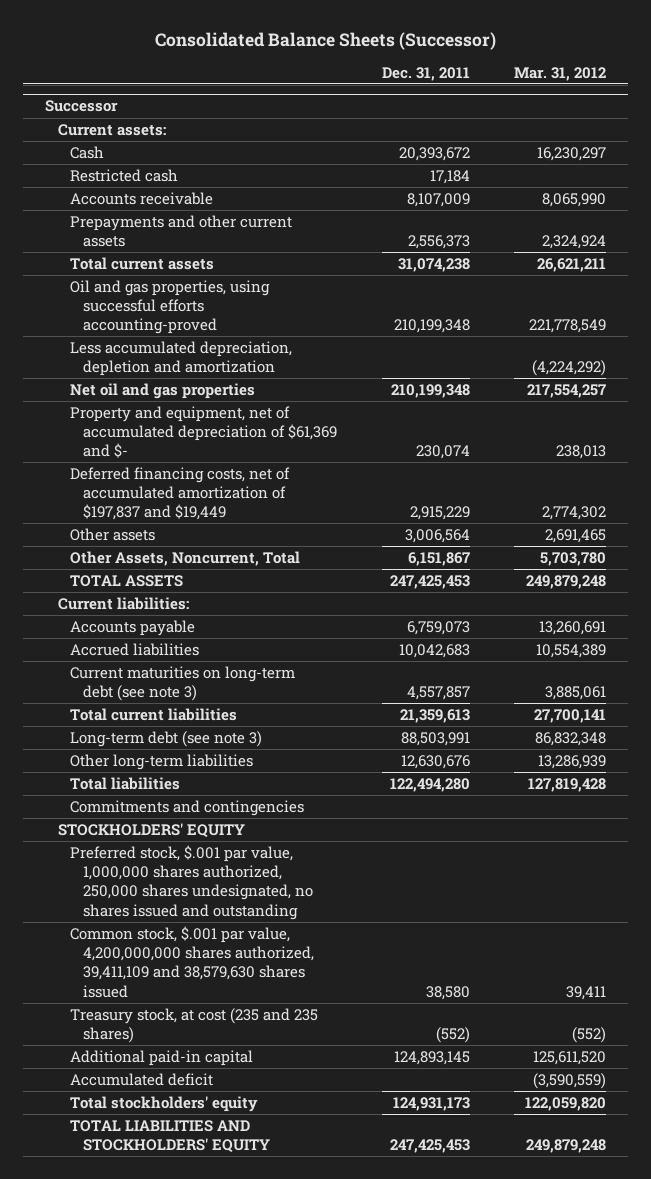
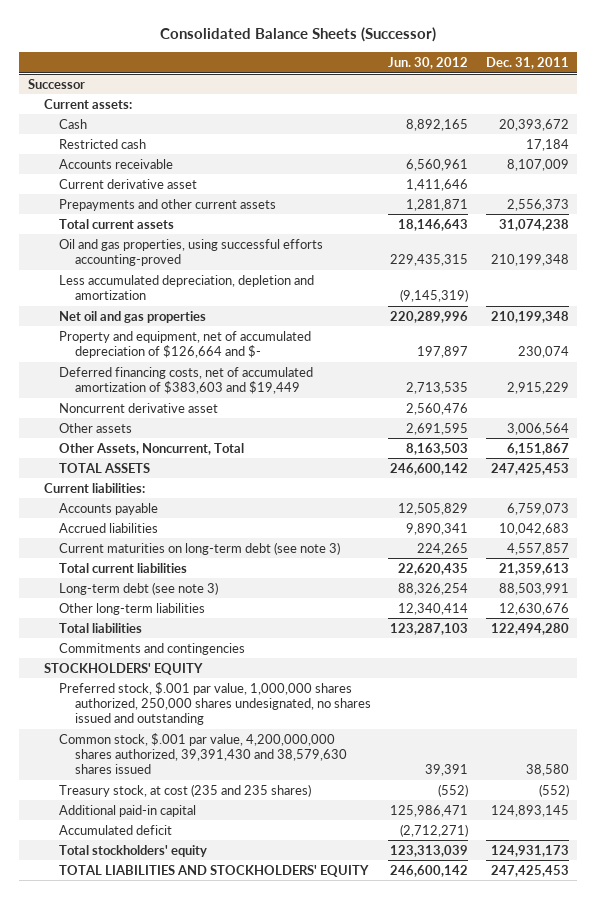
[514,66,607,81] Mar. 31, 2012 -> none
none -> [388,57,469,70] Jun. 30, 2012
none -> [59,178,198,189] Current derivative asset
[70,405,338,459] Property and equipment, net of accumulated depreciation of $61,369 and $- -> [59,330,312,359] Property and equipment, net of accumulated depreciation of $126,664 and $-
[70,466,291,521] Deferred financing costs, net of accumulated amortization of $197,837 and $19,449 -> [59,366,314,395] Deferred financing costs, net of accumulated amortization of $383,603 and $19,449
none -> [59,402,219,413] Noncurrent derivative asset
[70,925,315,998] Common stock, $.001 par value, 4,200,000,000 shares authorized, 39,411,109 and 38,579,630 shares issued -> [59,732,347,775] Common stock, $.001 par value, 4,200,000,000 shares authorized, 39,391,430 and 38,579,630 shares issued

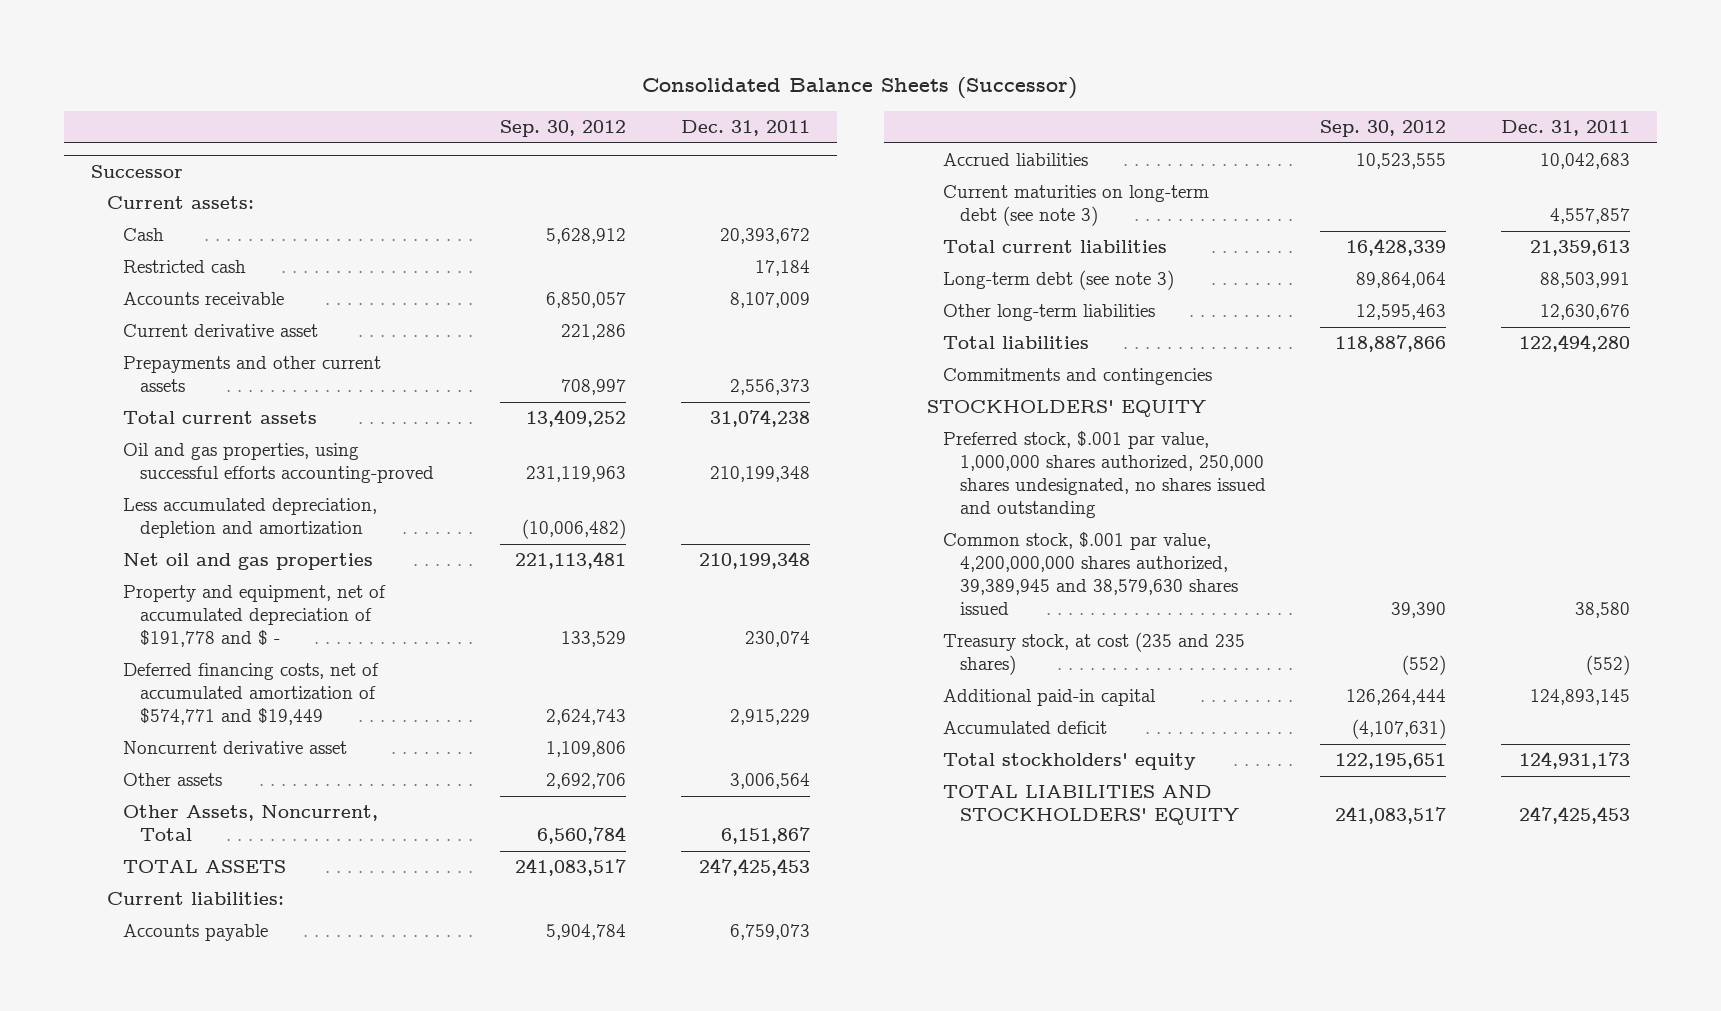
[388,57,469,70] Jun. 30, 2012 -> none
none -> [500,120,627,138] Sep. 30, 2012
[59,330,312,359] Property and equipment, net of accumulated depreciation of $126,664 and $- -> [123,585,387,648] Property and equipment, net of accumulated depreciation of $191,778 and $ -
[59,366,314,395] Deferred financing costs, net of accumulated amortization of $383,603 and $19,449 -> [123,663,380,726] Deferred financing costs, net of accumulated amortization of $574,771 and $19,449
[59,732,347,775] Common stock, $.001 par value, 4,200,000,000 shares authorized, 39,391,430 and 38,579,630 shares issued -> [943,532,1238,616] Common stock, $.001 par value, 4,200,000,000 shares authorized, 39,389,945 and 38,579,630 shares issued

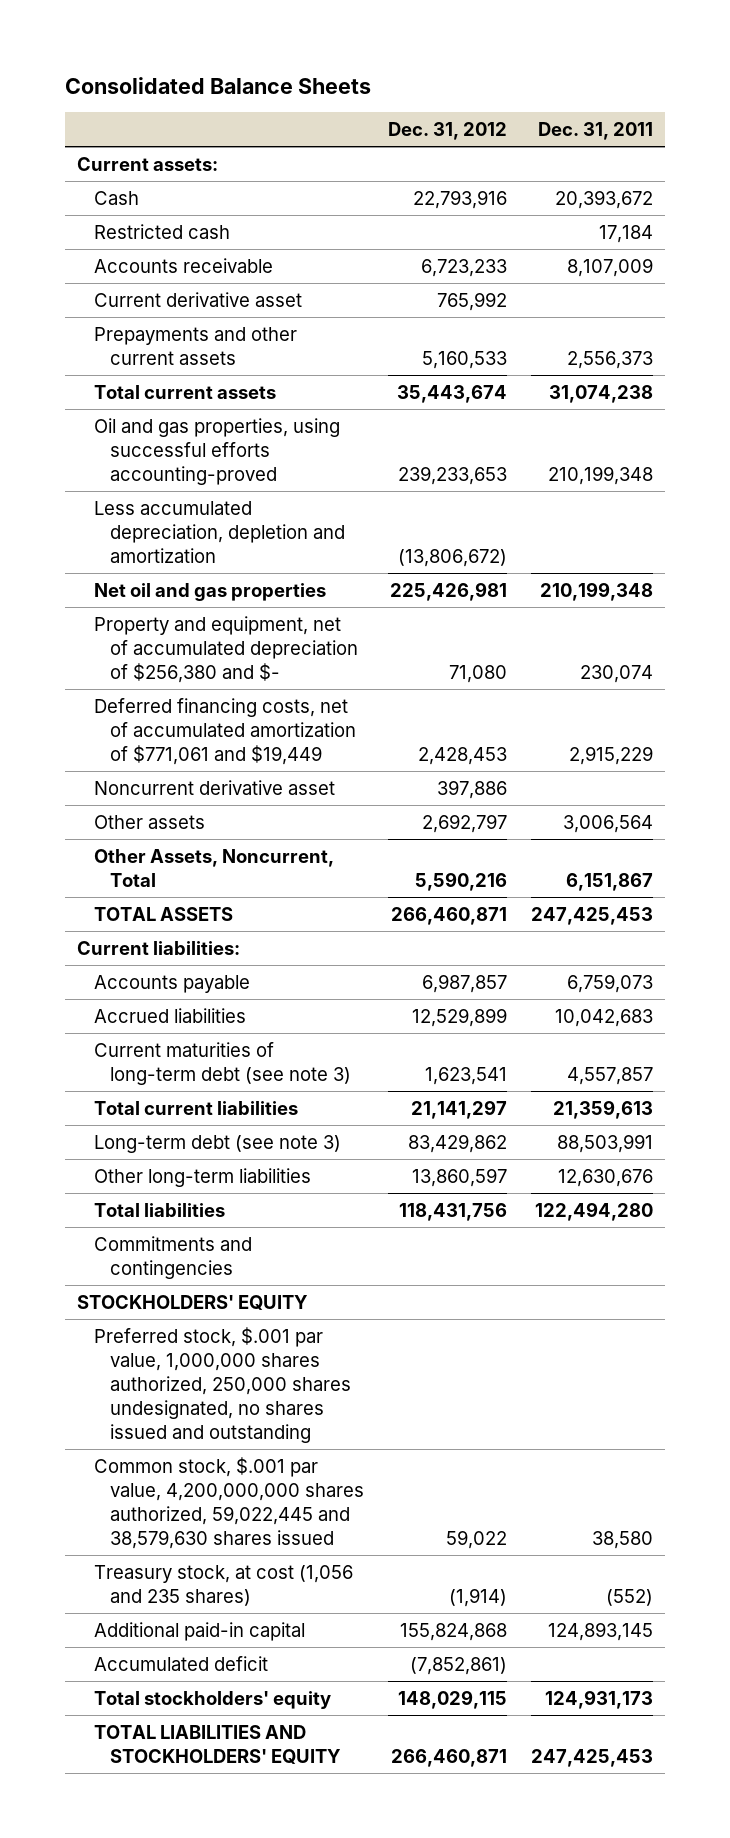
[642,77,1078,100] Consolidated Balance Sheets (Successor) -> [64,76,371,94] Consolidated Balance Sheets
[500,120,627,138] Sep. 30, 2012 -> none
none -> [388,122,508,141] Dec. 31, 2012
[91,164,184,178] Successor -> none
[123,585,387,648] Property and equipment, net of accumulated depreciation of $191,778 and $ - -> [93,615,359,683] Property and equipment, net of accumulated depreciation of $256,380 and $-
[123,663,380,726] Deferred financing costs, net of accumulated amortization of $574,771 and $19,449 -> [93,697,357,765] Deferred financing costs, net of accumulated amortization of $771,061 and $19,449
[943,185,1210,227] Current maturities on long-term debt (see note 3) -> [93,1041,352,1085] Current maturities of long-term debt (see note 3)
[943,532,1238,616] Common stock, $.001 par value, 4,200,000,000 shares authorized, 39,389,945 and 38,579,630 shares issued -> [93,1456,365,1550] Common stock, $.001 par value, 4,200,000,000 shares authorized, 59,022,445 and 38,579,630 shares issued
[943,632,1246,676] Treasury stock, at cost (235 and 235 shares) -> [93,1564,353,1606] Treasury stock, at cost (1,056 and 235 shares)

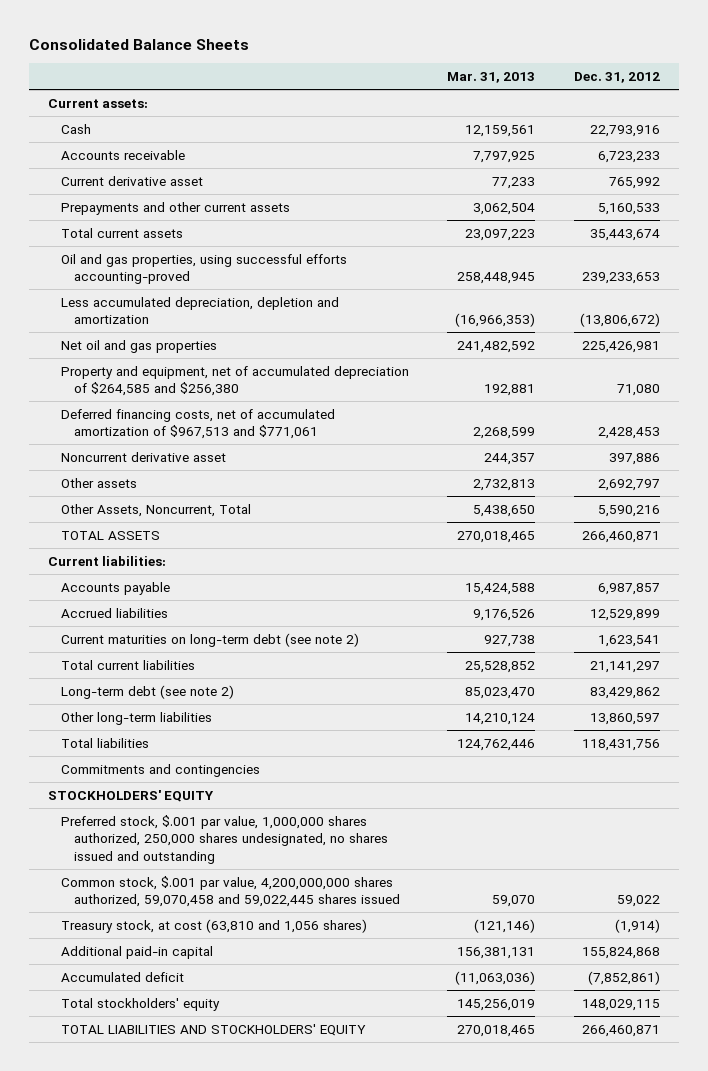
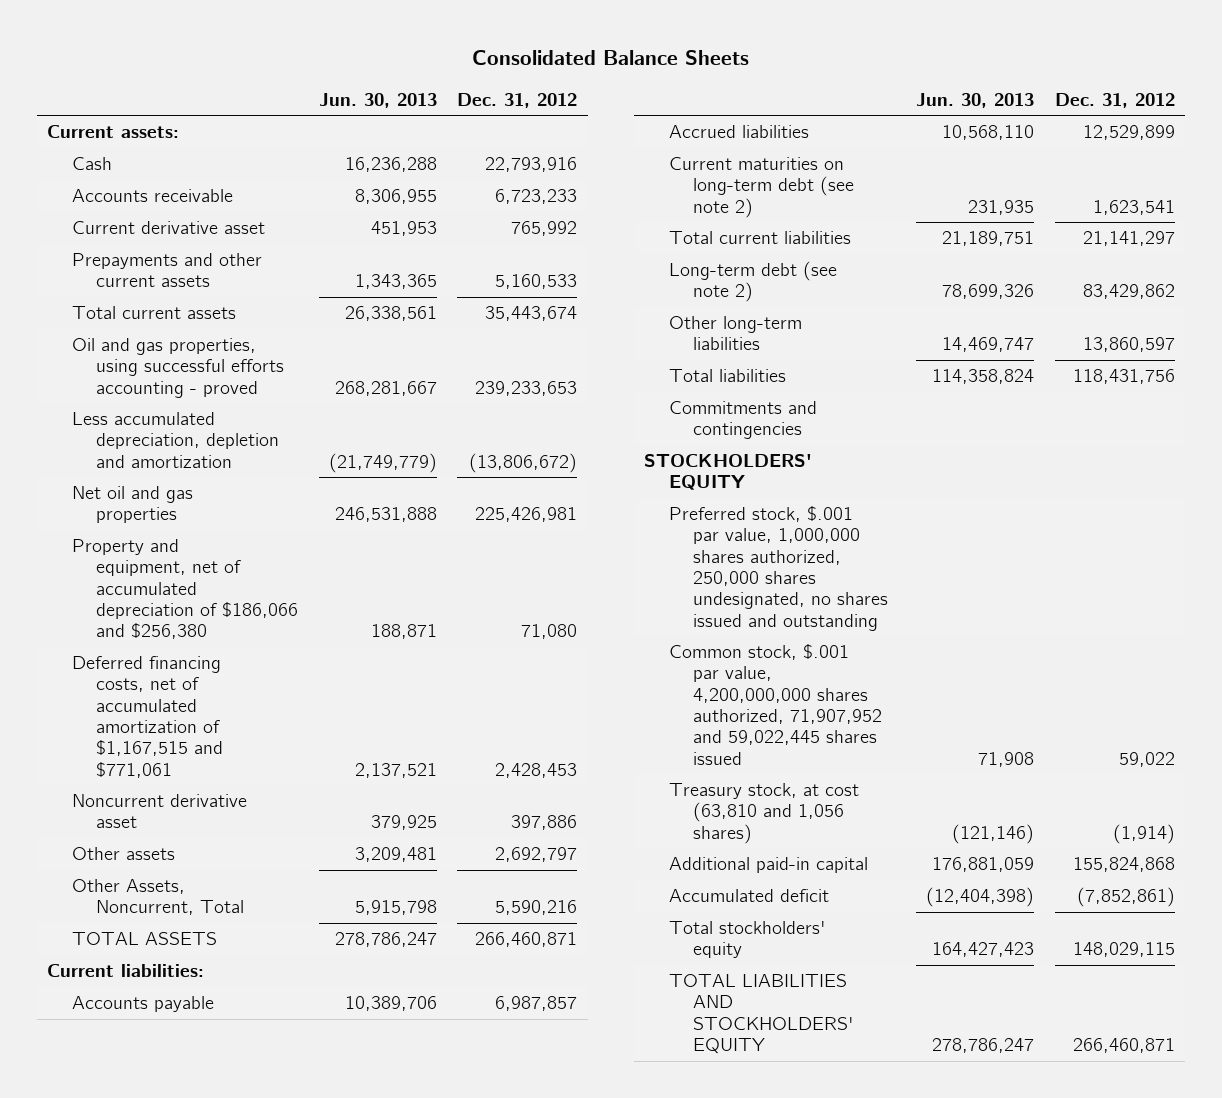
[447,72,536,84] Mar. 31, 2013 -> none
none -> [318,92,437,108] Jun. 30, 2013
[60,253,347,285] Oil and gas properties, using successful efforts accounting-proved -> [71,338,285,398] Oil and gas properties, using successful efforts accounting - proved
[60,365,409,397] Property and equipment, net of accumulated depreciation of $264,585 and $256,380 -> [71,539,299,640] Property and equipment, net of accumulated depreciation of $186,066 and $256,380
[60,408,335,440] Deferred financing costs, net of accumulated amortization of $967,513 and $771,061 -> [71,656,224,778] Deferred financing costs, net of accumulated amortization of $1,167,515 and $771,061
[60,875,401,908] Common stock, $.001 par value, 4,200,000,000 shares authorized, 59,070,458 and 59,022,445 shares issued -> [668,644,883,765] Common stock, $.001 par value, 4,200,000,000 shares authorized, 71,907,952 and 59,022,445 shares issued

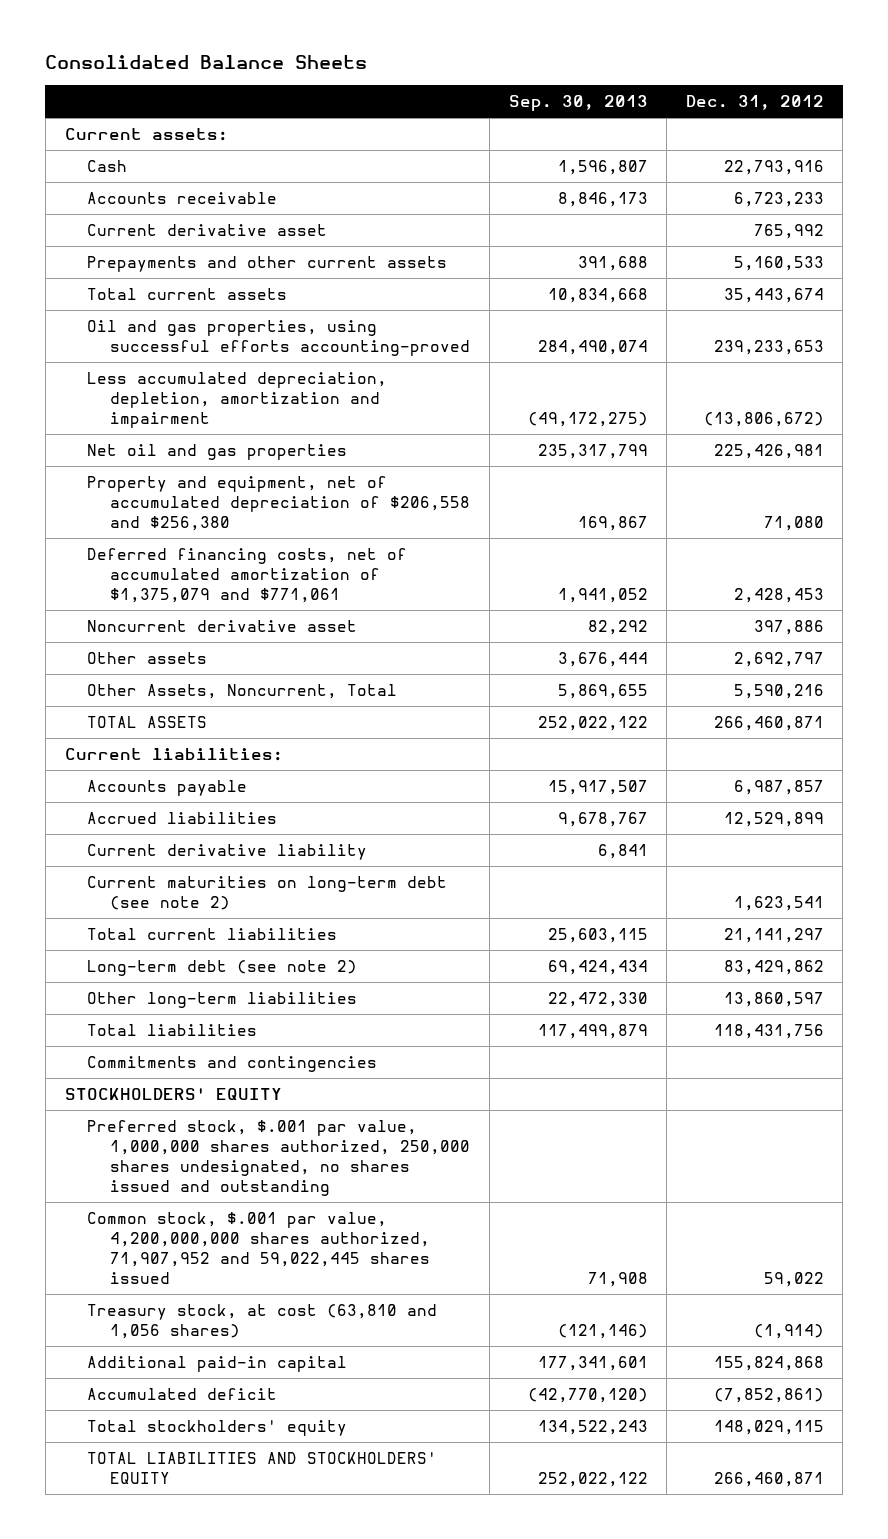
[318,92,437,108] Jun. 30, 2013 -> none
none -> [508,95,648,112] Sep. 30, 2013
[71,338,285,398] Oil and gas properties, using successful efforts accounting - proved -> [87,320,471,356] Oil and gas properties, using successful efforts accounting-proved
[71,412,280,468] Less accumulated depreciation, depletion and amortization -> [87,372,388,428] Less accumulated depreciation, depletion, amortization and impairment
[71,539,299,640] Property and equipment, net of accumulated depreciation of $186,066 and $256,380 -> [87,476,471,531] Property and equipment, net of accumulated depreciation of $206,558 and $256,380
[71,656,224,778] Deferred financing costs, net of accumulated amortization of $1,167,515 and $771,061 -> [87,548,408,603] Deferred financing costs, net of accumulated amortization of $1,375,079 and $771,061
none -> [87,844,368,861] Current derivative liability

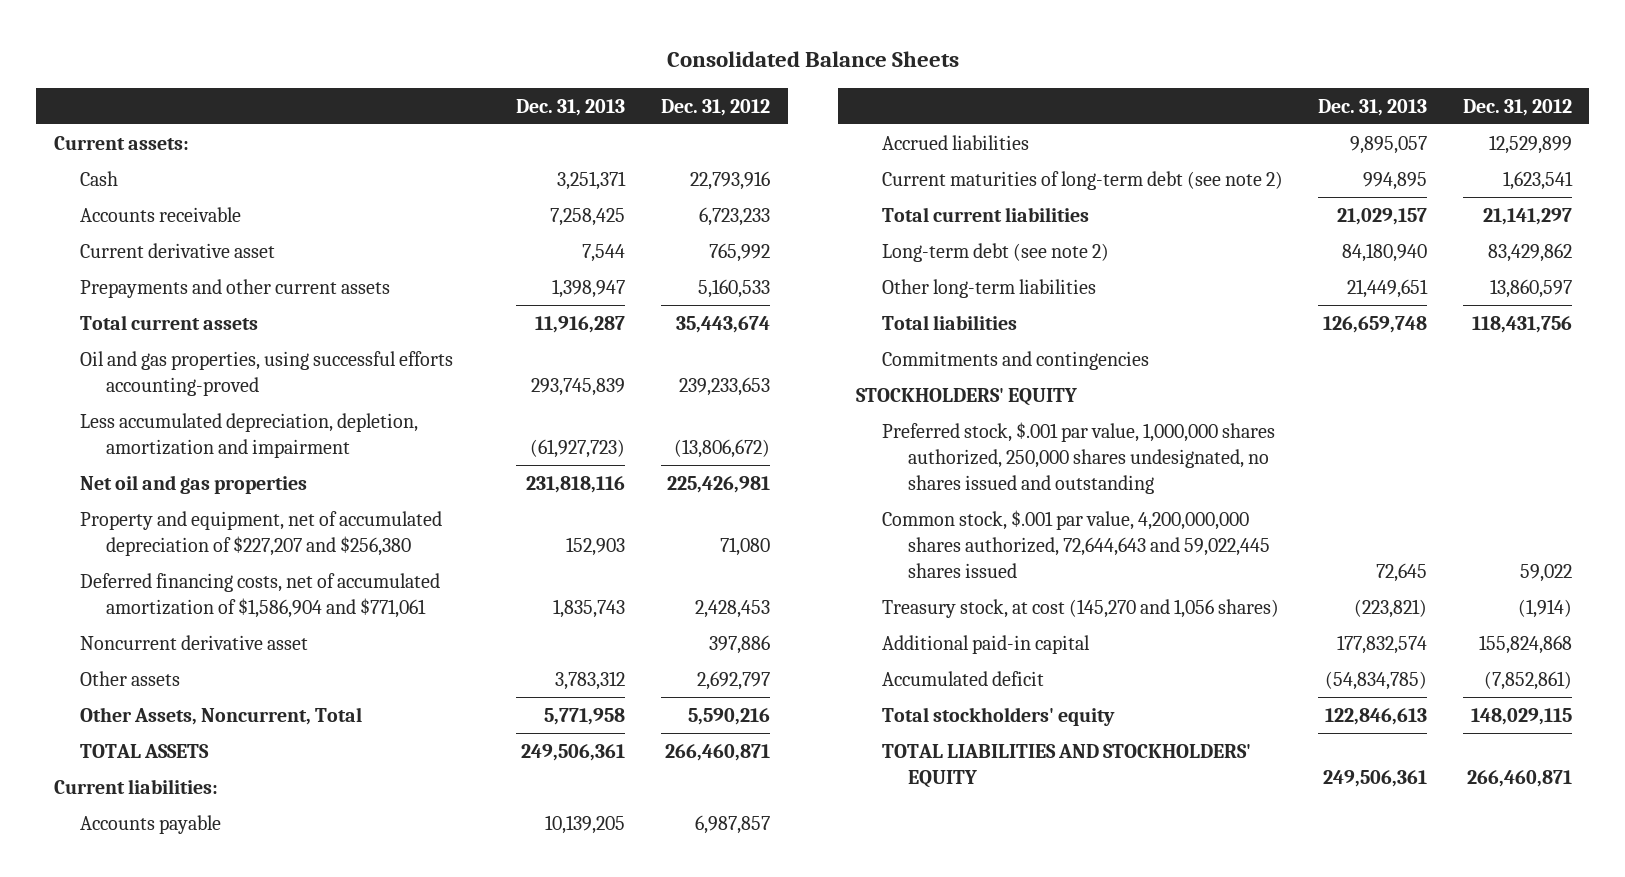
[508,95,648,112] Sep. 30, 2013 -> none
none -> [516,98,626,116] Dec. 31, 2013
[87,476,471,531] Property and equipment, net of accumulated depreciation of $206,558 and $256,380 -> [79,510,442,557] Property and equipment, net of accumulated depreciation of $227,207 and $256,380
[87,548,408,603] Deferred financing costs, net of accumulated amortization of $1,375,079 and $771,061 -> [79,572,440,619] Deferred financing costs, net of accumulated amortization of $1,586,904 and $771,061
[87,844,368,861] Current derivative liability -> none
[87,876,448,910] Current maturities on long-term debt (see note 2) -> [881,170,1283,190] Current maturities of long-term debt (see note 2)
[87,1212,431,1284] Common stock, $.001 par value, 4,200,000,000 shares authorized, 71,907,952 and 59,022,445 shares issued -> [881,509,1270,579] Common stock, $.001 par value, 4,200,000,000 shares authorized, 72,644,643 and 59,022,445 shares issued
[87,1304,438,1339] Treasury stock, at cost (63,810 and 1,056 shares) -> [881,598,1279,618] Treasury stock, at cost (145,270 and 1,056 shares)

